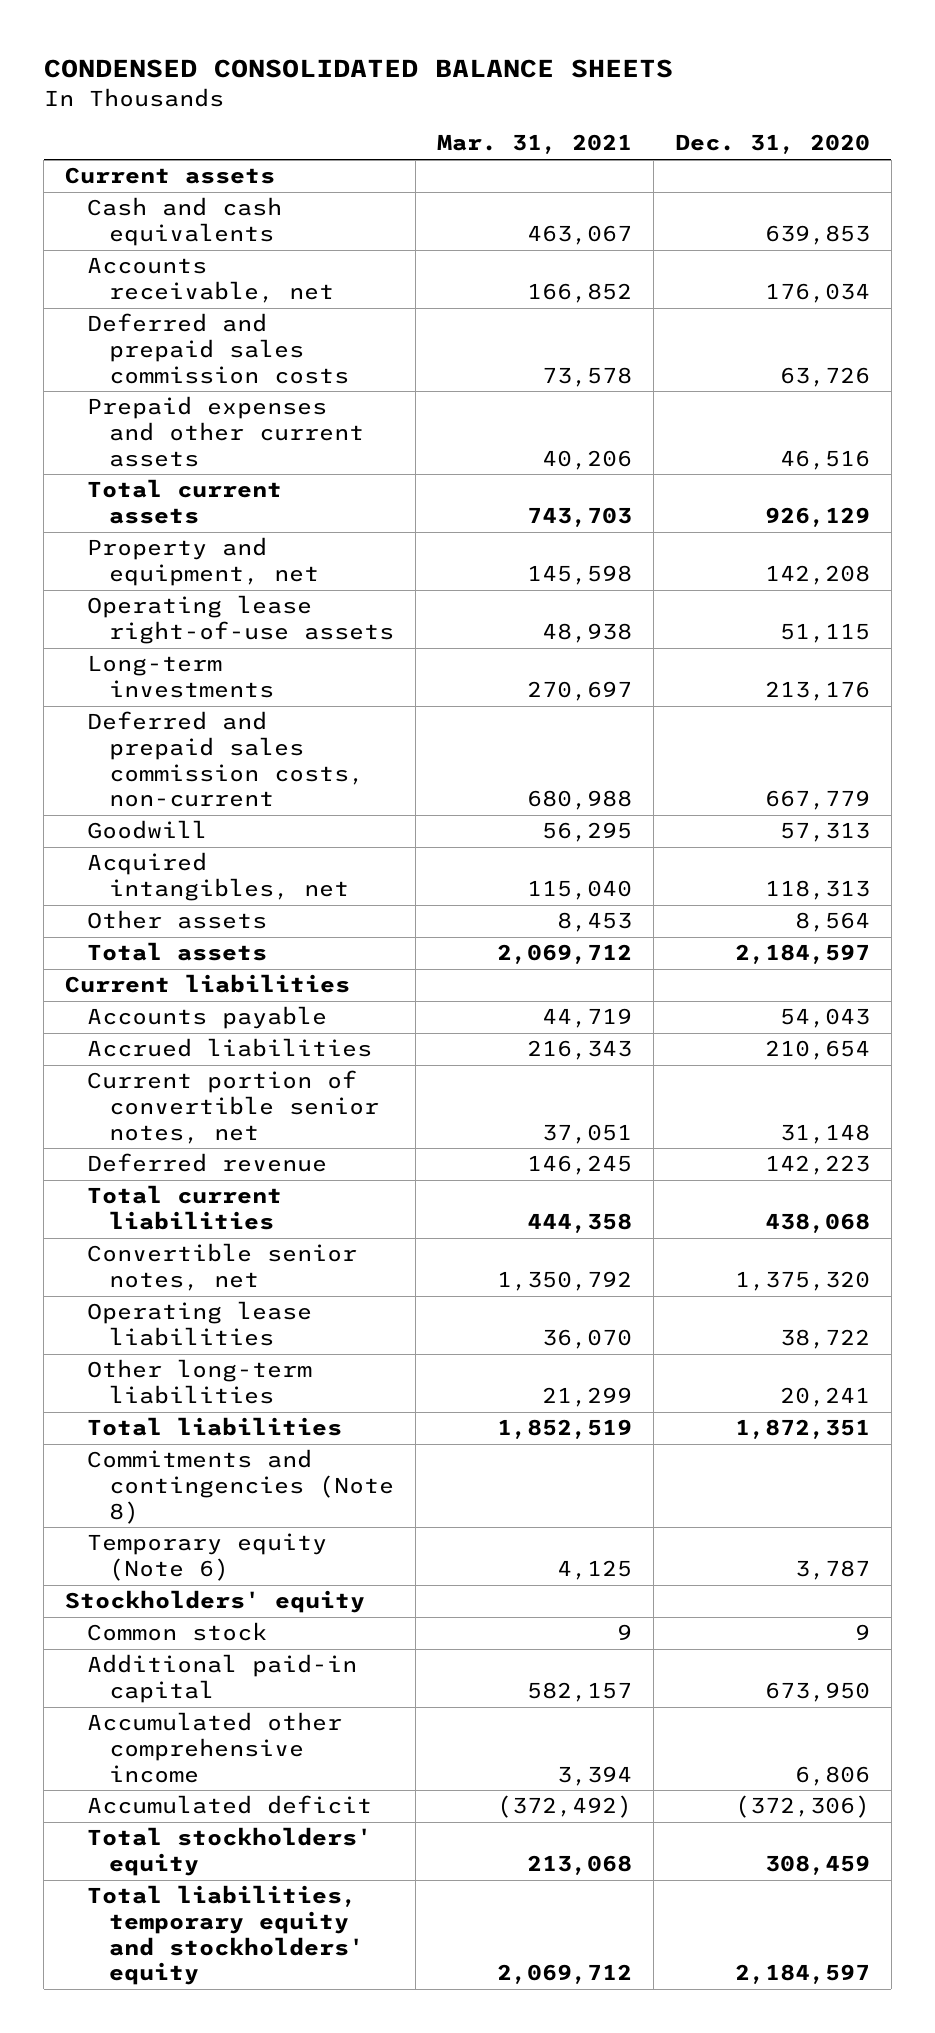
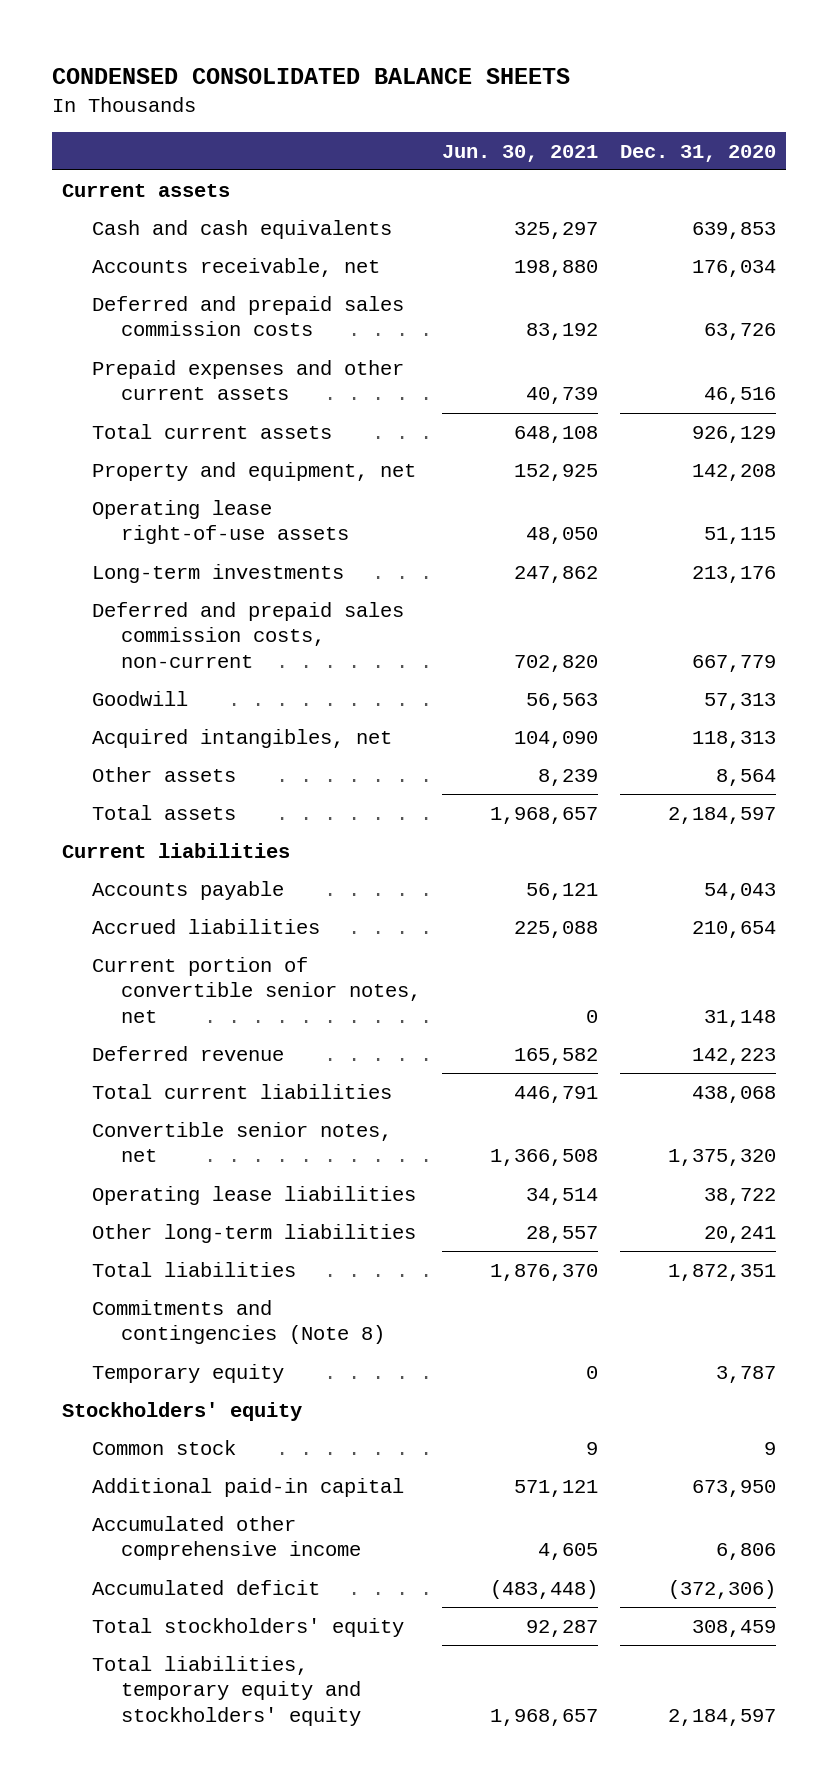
[437,134,633,155] Mar. 31, 2021 -> none
none -> [442,144,599,162] Jun. 30, 2021
[87,1533,328,1582] Temporary equity (Note 6) -> [91,1363,284,1383] Temporary equity

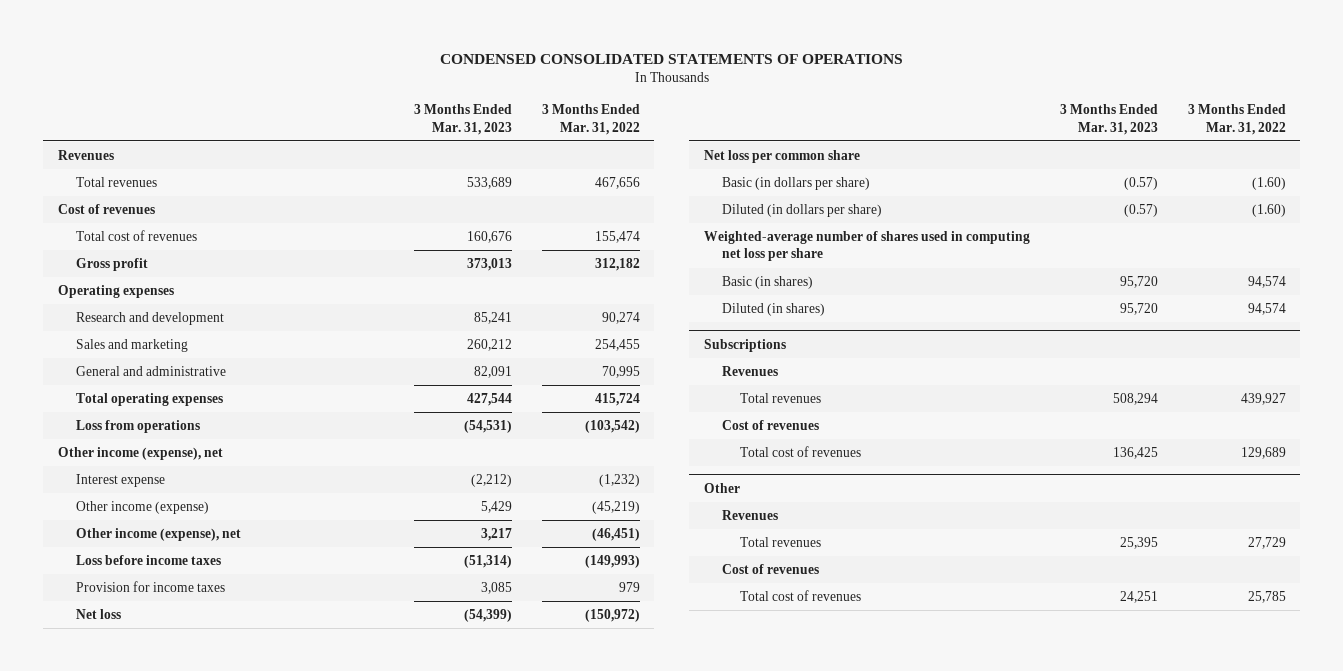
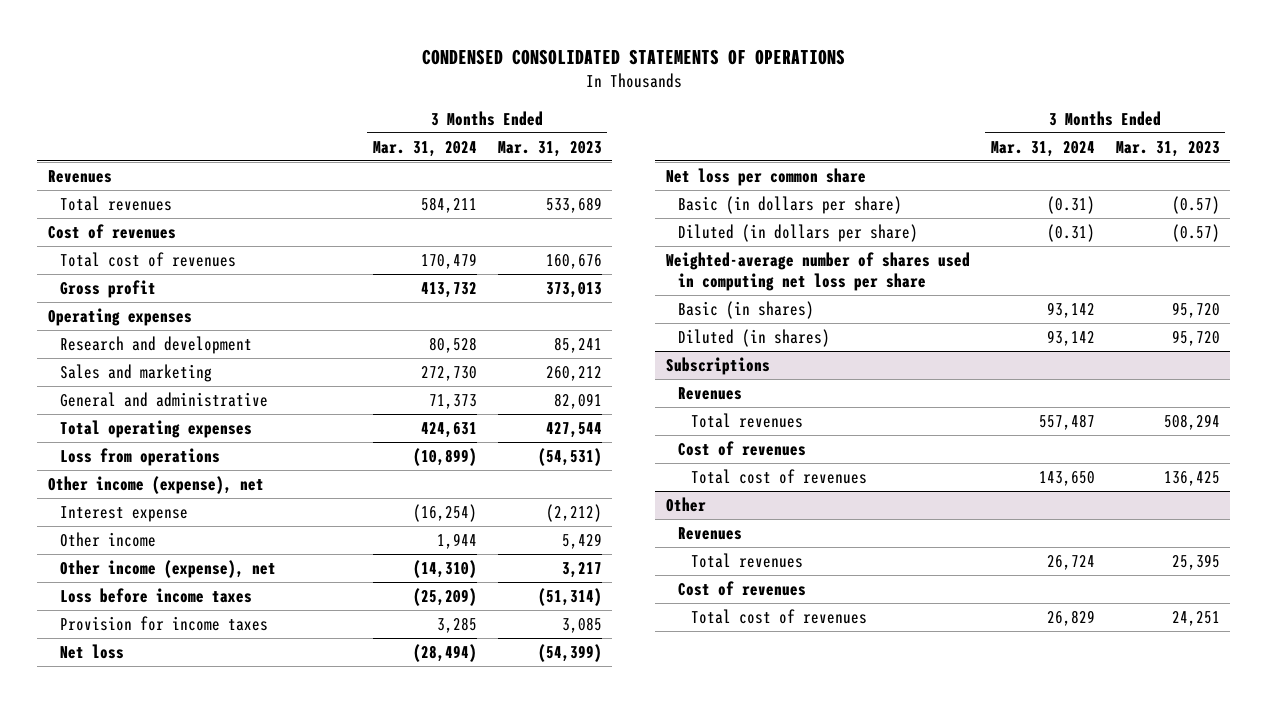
[541,104,640,135] 3 Months Ended Mar. 31, 2022 -> none
none -> [372,140,477,157] Mar. 31, 2024
[75,500,209,514] Other income (expense) -> [60,532,157,548] Other income

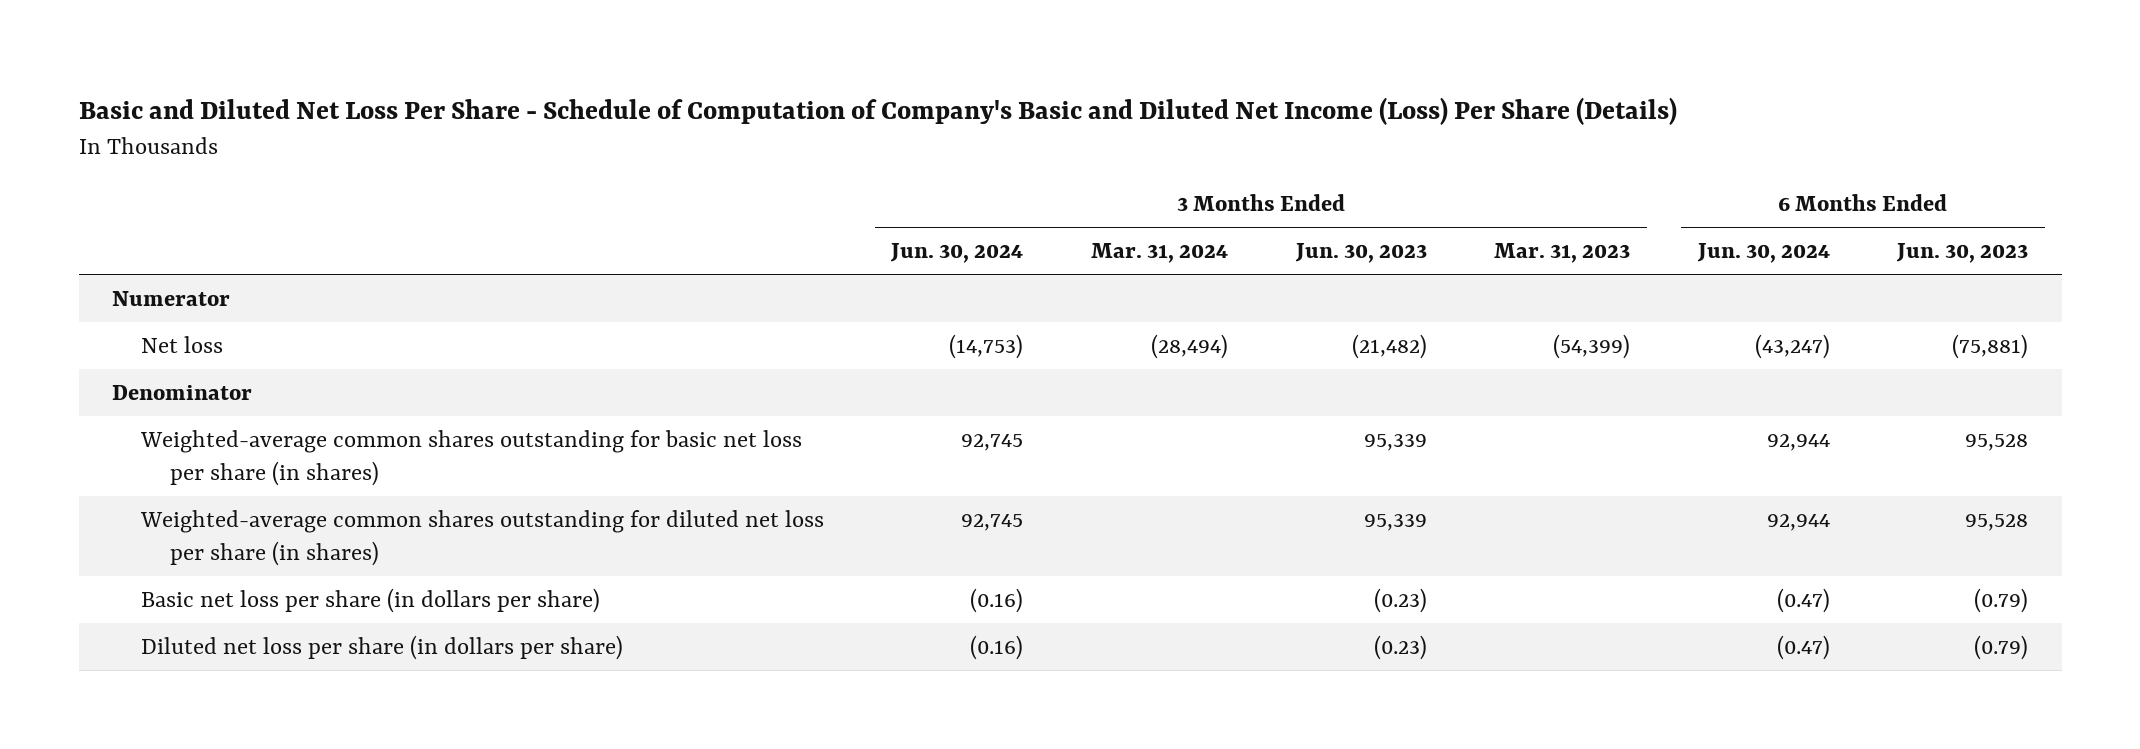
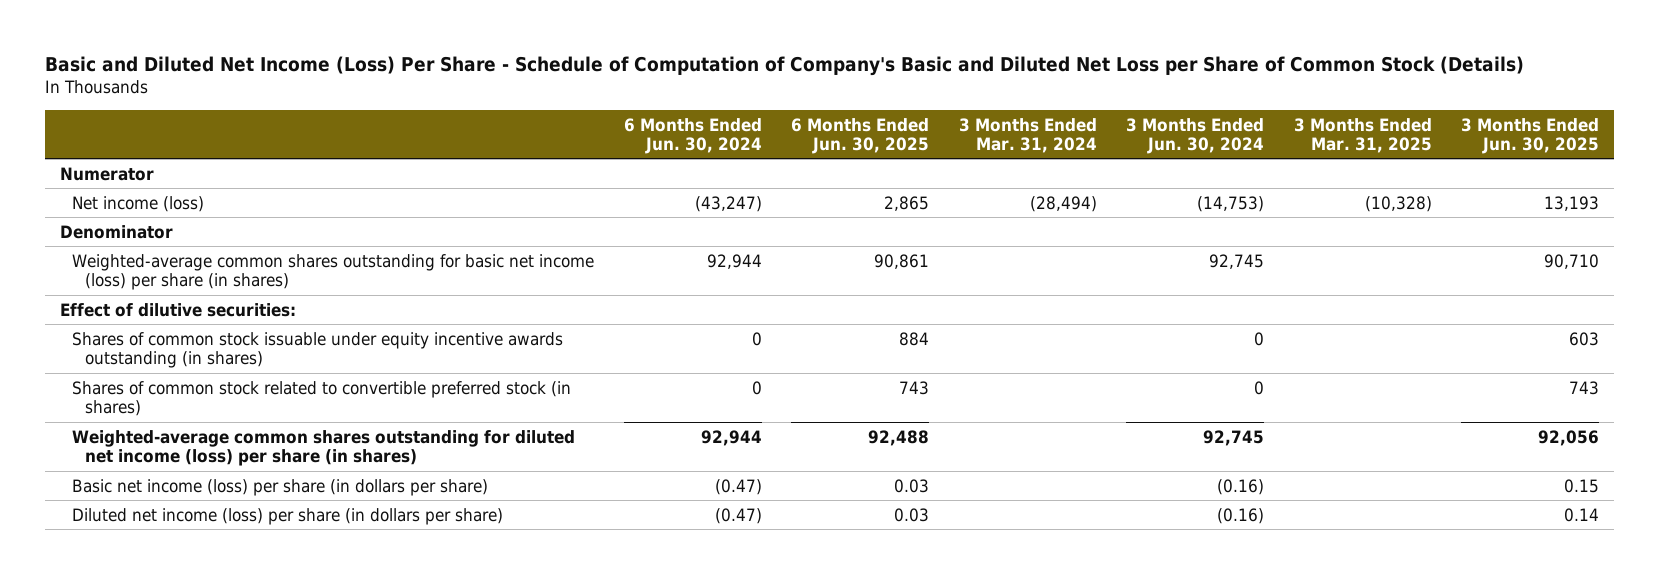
[78,97,1677,126] Basic and Diluted Net Loss Per Share - Schedule of Computation of Company's Basic and Diluted Net Income (Loss) Per Share (Details) -> [44,55,1524,76] Basic and Diluted Net Income (Loss) Per Share - Schedule of Computation of Company's Basic and Diluted Net Loss per Share of Common Stock (Details)
[1294,243,1427,264] Jun. 30, 2023 -> none
[1494,243,1631,264] Mar. 31, 2023 -> none
[1896,243,2029,264] Jun. 30, 2023 -> none
none -> [791,117,930,154] 6 Months Ended Jun. 30, 2025
none -> [1293,117,1432,153] 3 Months Ended Mar. 31, 2025
none -> [1461,117,1600,154] 3 Months Ended Jun. 30, 2025
[140,335,223,353] Net loss -> [72,195,205,212] Net income (loss)
[139,429,802,487] Weighted-average common shares outstanding for basic net loss per share (in shares) -> [72,253,595,291] Weighted-average common shares outstanding for basic net income (loss) per share (in shares)
none -> [59,302,296,317] Effect of dilutive securities:
none -> [72,331,564,369] Shares of common stock issuable under equity incentive awards outstanding (in shares)
none -> [72,380,572,417] Shares of common stock related to convertible preferred stock (in shares)
[139,509,824,567] Weighted-average common shares outstanding for diluted net loss per share (in shares) -> [72,429,576,467] Weighted-average common shares outstanding for diluted net income (loss) per share (in shares)
[140,587,600,613] Basic net loss per share (in dollars per share) -> [72,478,489,496] Basic net income (loss) per share (in dollars per share)
[140,634,623,660] Diluted net loss per share (in dollars per share) -> [72,507,504,525] Diluted net income (loss) per share (in dollars per share)

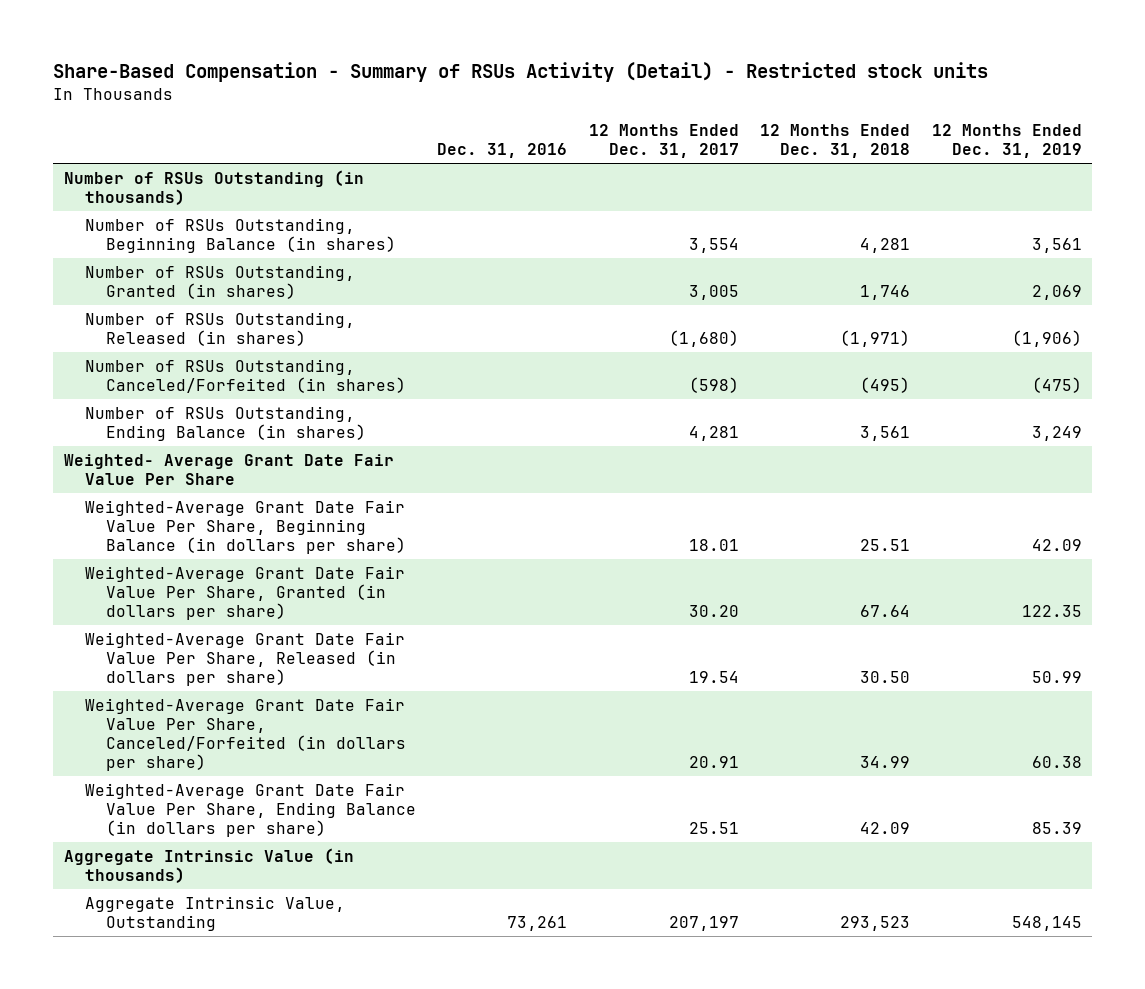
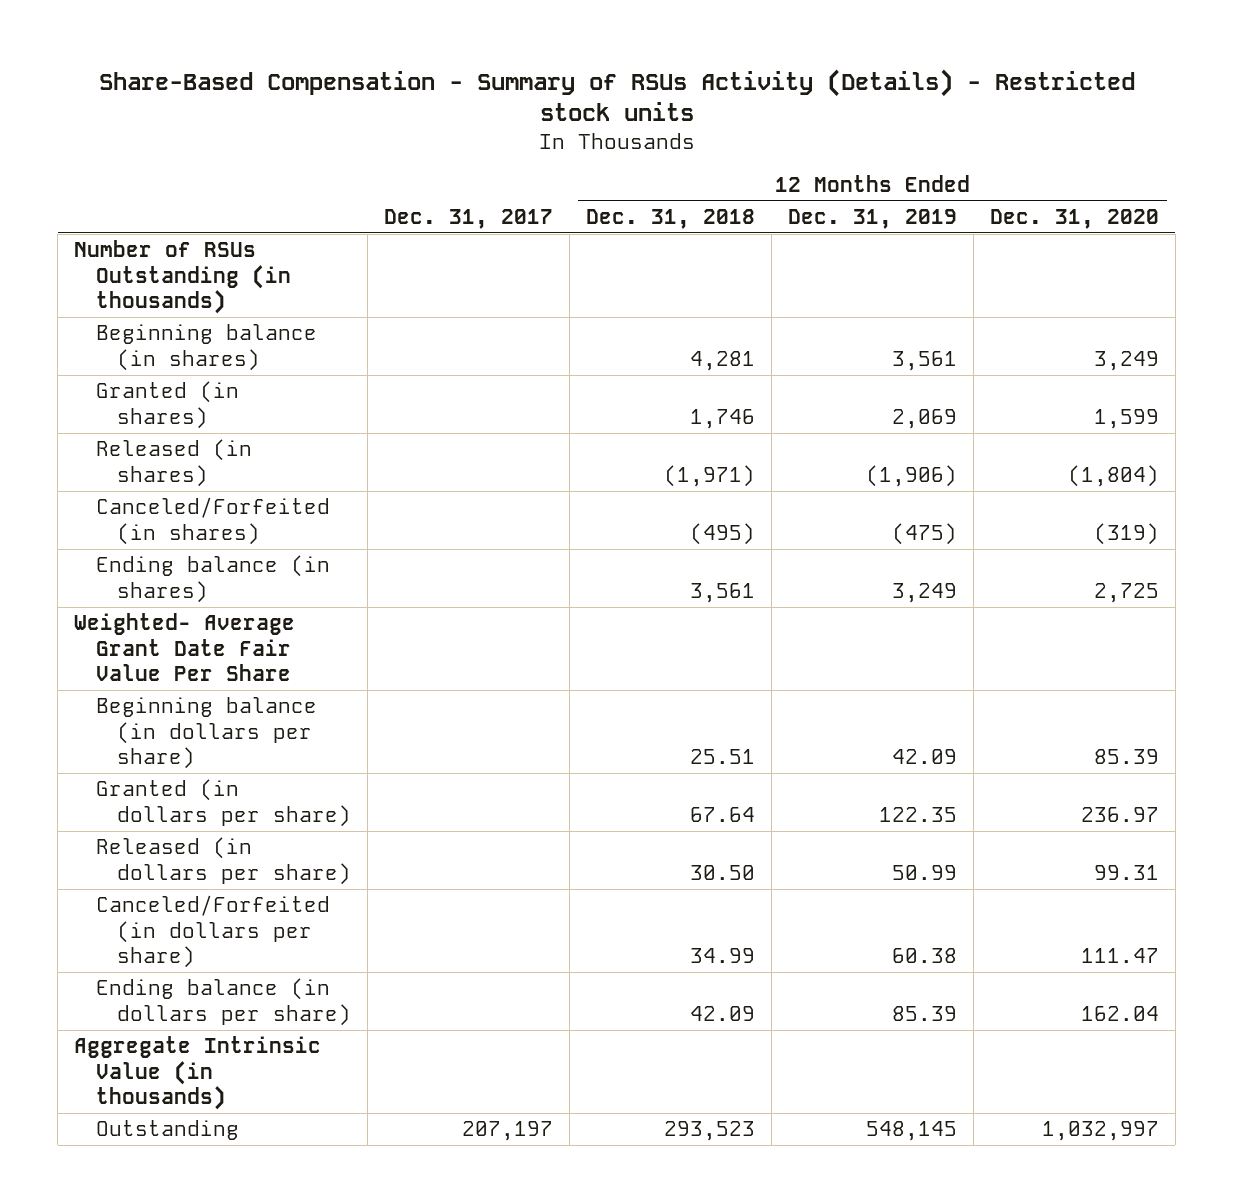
[53,62,989,83] Share-Based Compensation - Summary of RSUs Activity (Detail) - Restricted stock units -> [98,68,1135,122] Share-Based Compensation - Summary of RSUs Activity (Details) - Restricted stock units
[437,142,568,158] Dec. 31, 2016 -> none
[588,123,739,158] 12 Months Ended Dec. 31, 2017 -> none
none -> [384,208,554,229] Dec. 31, 2017
none -> [989,208,1159,229] Dec. 31, 2020
[84,218,396,253] Number of RSUs Outstanding, Beginning Balance (in shares) -> [95,324,317,371] Beginning balance (in shares)
[84,265,355,299] Number of RSUs Outstanding, Granted (in shares) -> [95,381,239,429] Granted (in shares)
[84,312,355,346] Number of RSUs Outstanding, Released (in shares) -> [95,439,252,487] Released (in shares)
[84,359,406,393] Number of RSUs Outstanding, Canceled/Forfeited (in shares) -> [95,497,330,545] Canceled/Forfeited (in shares)
[84,406,366,441] Number of RSUs Outstanding, Ending Balance (in shares) -> [95,555,330,603] Ending balance (in shares)
[84,500,406,554] Weighted-Average Grant Date Fair Value Per Share, Beginning Balance (in dollars per share) -> [95,697,317,770] Beginning balance (in dollars per share)
[84,566,405,620] Weighted-Average Grant Date Fair Value Per Share, Granted (in dollars per share) -> [95,779,352,827] Granted (in dollars per share)
[84,632,405,686] Weighted-Average Grant Date Fair Value Per Share, Released (in dollars per share) -> [95,837,352,885] Released (in dollars per share)
[84,698,406,771] Weighted-Average Grant Date Fair Value Per Share, Canceled/Forfeited (in dollars per share) -> [95,895,330,969] Canceled/Forfeited (in dollars per share)
[84,783,416,837] Weighted-Average Grant Date Fair Value Per Share, Ending Balance (in dollars per share) -> [95,978,352,1026] Ending balance (in dollars per share)
[84,896,345,931] Aggregate Intrinsic Value, Outstanding -> [95,1120,239,1141] Outstanding

